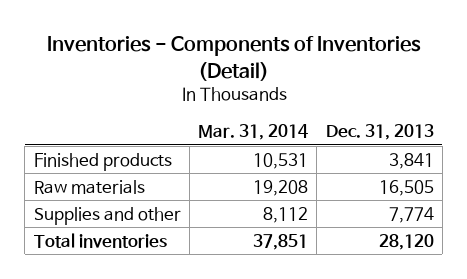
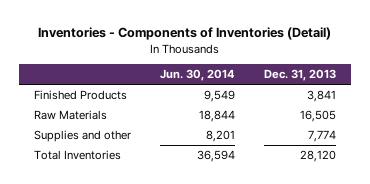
[198,124,309,141] Mar. 31, 2014 -> none
none -> [160,69,236,82] Jun. 30, 2014
[33,152,172,171] Finished products -> [33,90,127,101] Finished Products
[33,179,145,194] Raw materials -> [33,110,107,121] Raw Materials
[33,232,167,248] Total inventories -> [33,150,121,161] Total Inventories

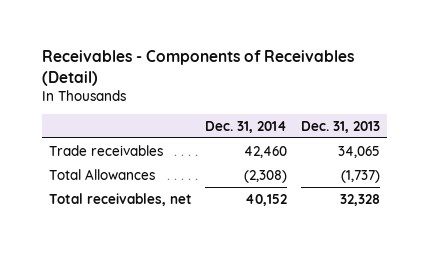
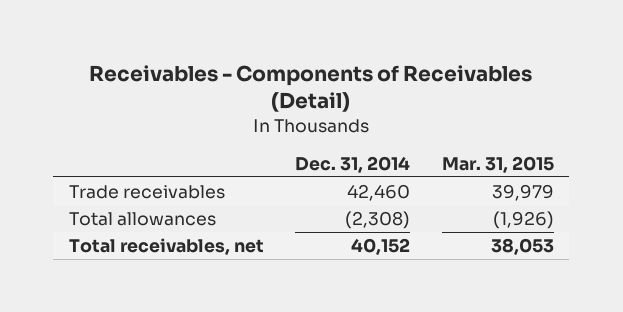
[301,120,381,133] Dec. 31, 2013 -> none
none -> [441,155,554,173] Mar. 31, 2015
[48,168,155,180] Total Allowances -> [69,211,217,226] Total allowances

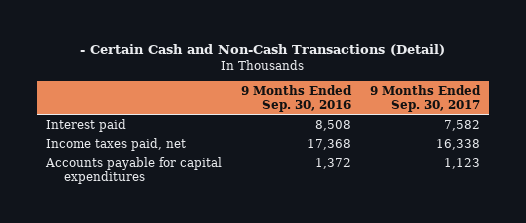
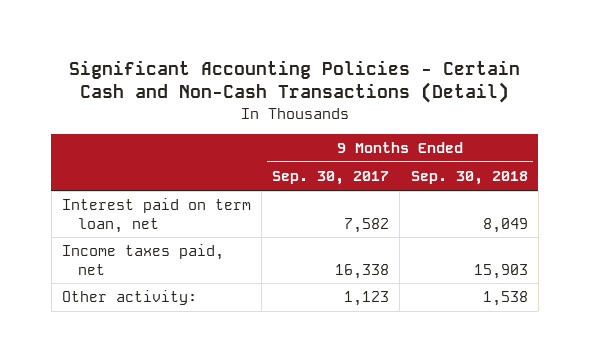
[80,44,446,57] - Certain Cash and Non-Cash Transactions (Detail) -> [68,59,520,104] Significant Accounting Policies - Certain Cash and Non-Cash Transactions (Detail)
[241,84,353,112] 9 Months Ended Sep. 30, 2016 -> none
none -> [410,171,528,186] Sep. 30, 2018
[46,118,127,132] Interest paid -> [61,198,251,233] Interest paid on term loan, net
[45,156,223,184] Accounts payable for capital expenditures -> [61,290,197,306] Other activity:

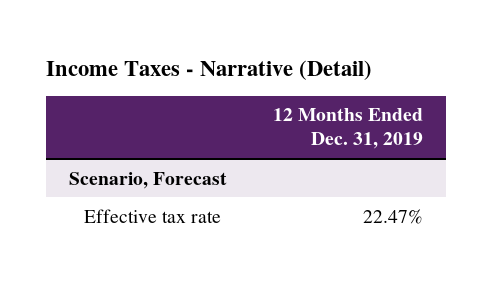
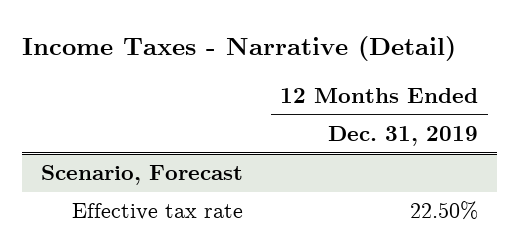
[362,208,423,224] 22.47% -> [410,201,479,221] 22.50%

